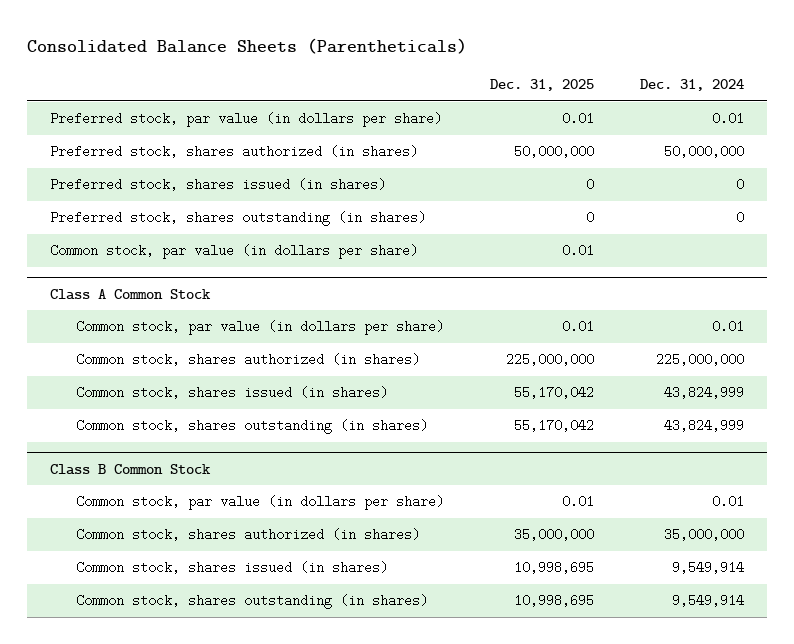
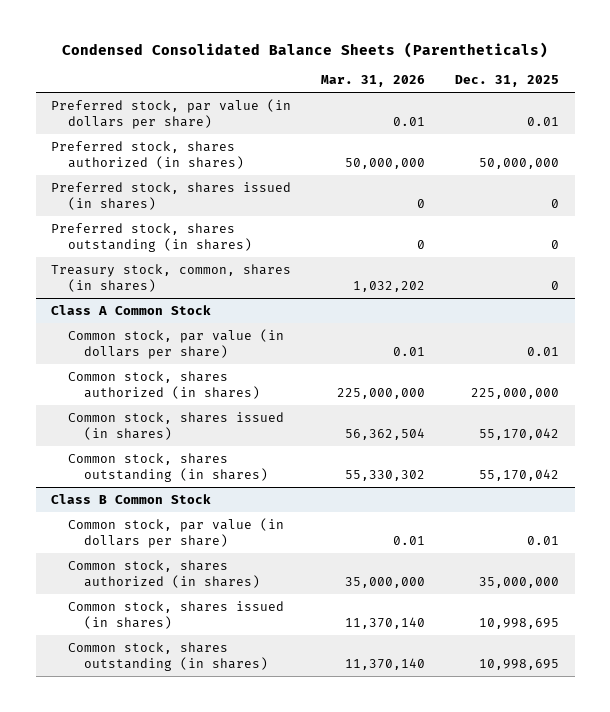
[26,37,467,54] Consolidated Balance Sheets (Parentheticals) -> [62,42,549,59] Condensed Consolidated Balance Sheets (Parentheticals)
[640,79,745,92] Dec. 31, 2024 -> none
none -> [321,75,426,88] Mar. 31, 2026
[49,244,418,260] Common stock, par value (in dollars per share) -> none
none -> [50,263,291,292] Treasury stock, common, shares (in shares)

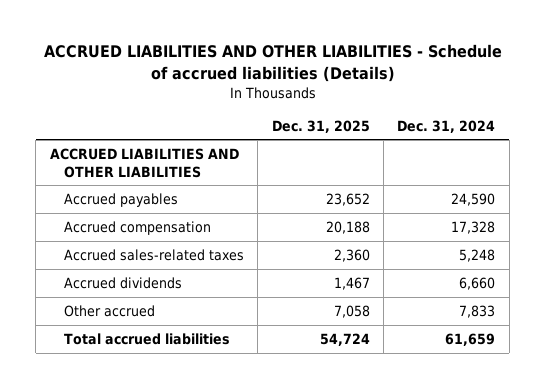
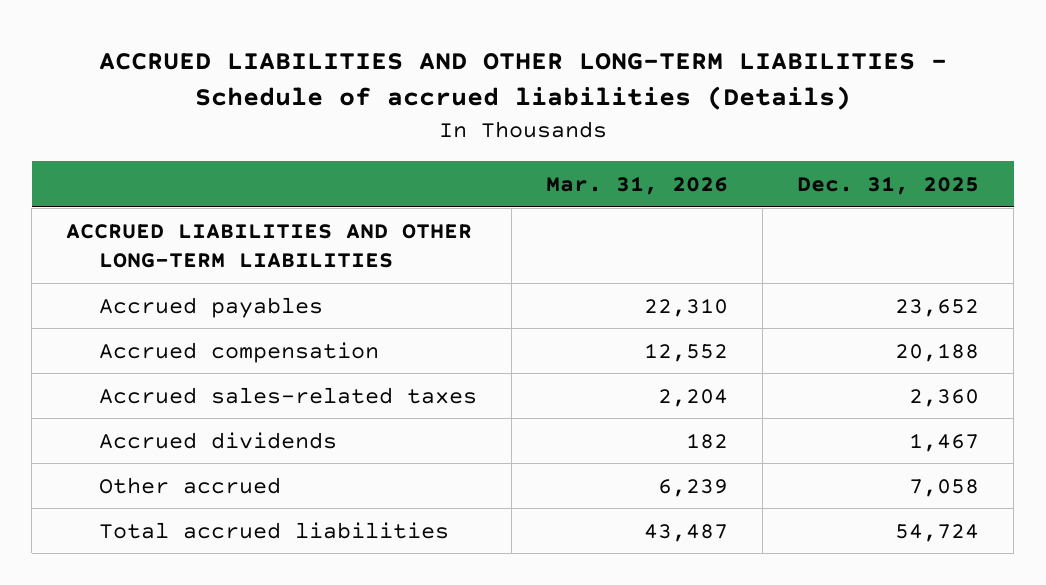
[43,44,502,82] ACCRUED LIABILITIES AND OTHER LIABILITIES - Schedule of accrued liabilities (Details) -> [98,52,947,111] ACCRUED LIABILITIES AND OTHER LONG-TERM LIABILITIES - Schedule of accrued liabilities (Details)
[397,119,496,133] Dec. 31, 2024 -> none
none -> [546,175,729,195] Mar. 31, 2026
[49,147,239,178] ACCRUED LIABILITIES AND OTHER LIABILITIES -> [66,223,473,268] ACCRUED LIABILITIES AND OTHER LONG-TERM LIABILITIES

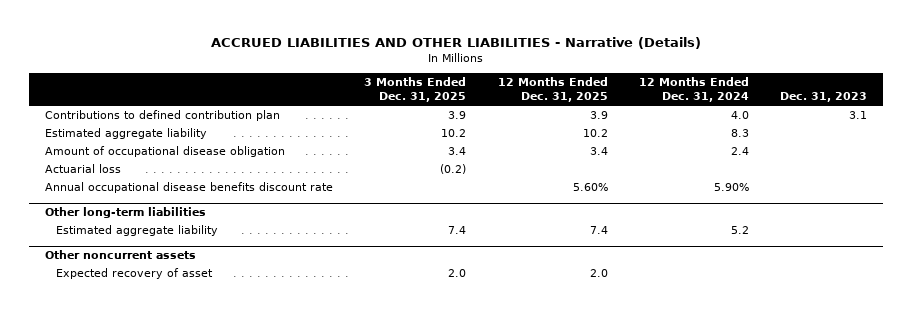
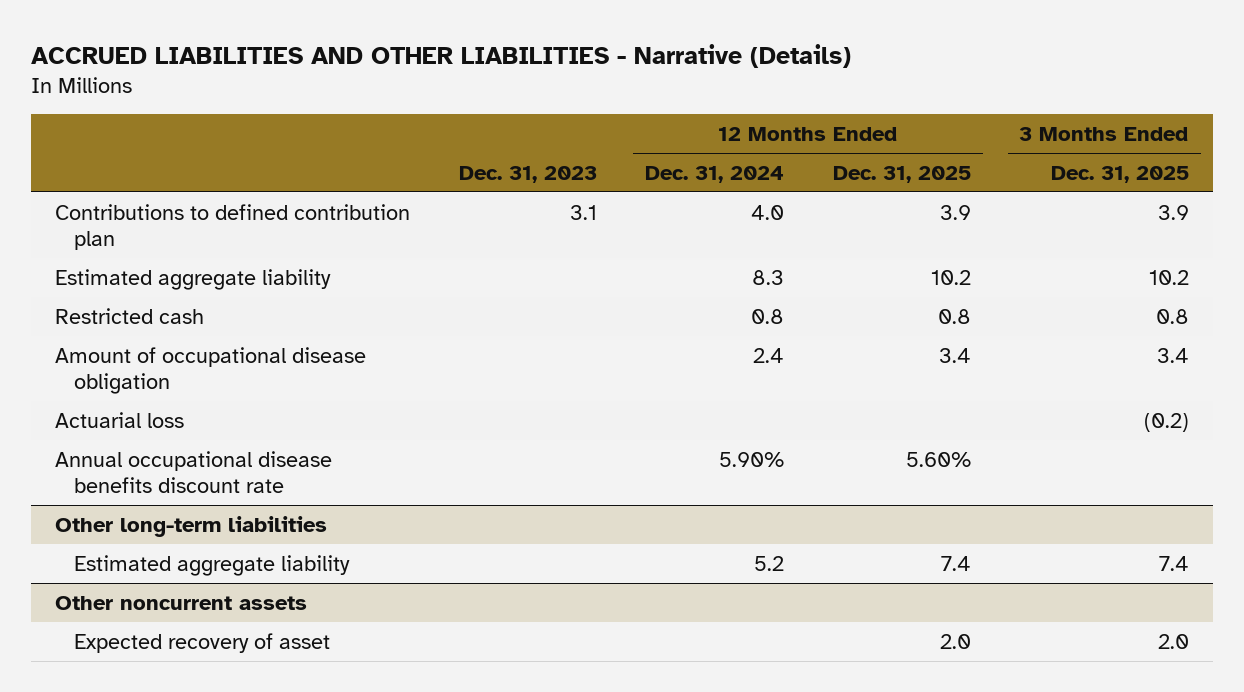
none -> [55,307,205,324] Restricted cash

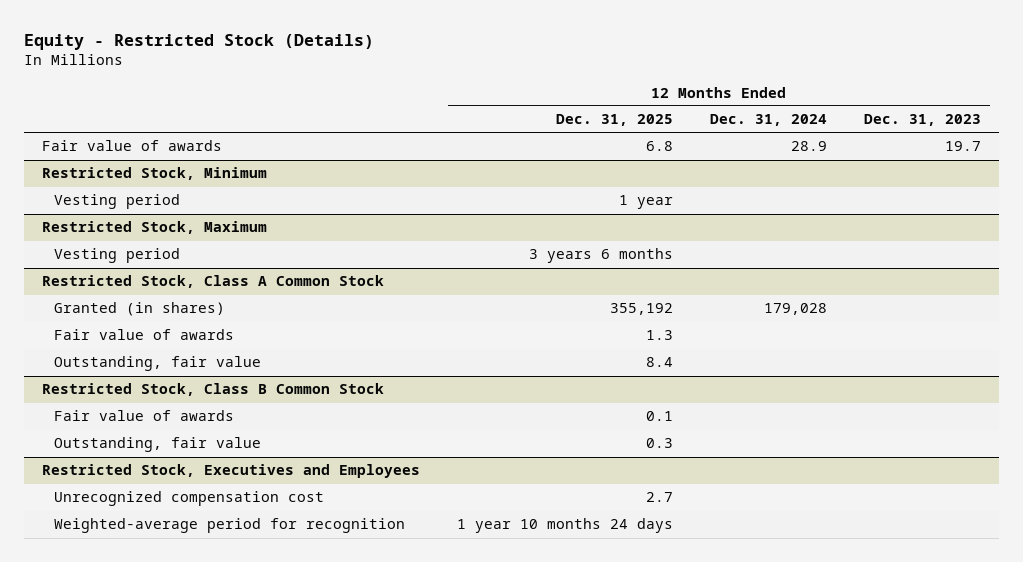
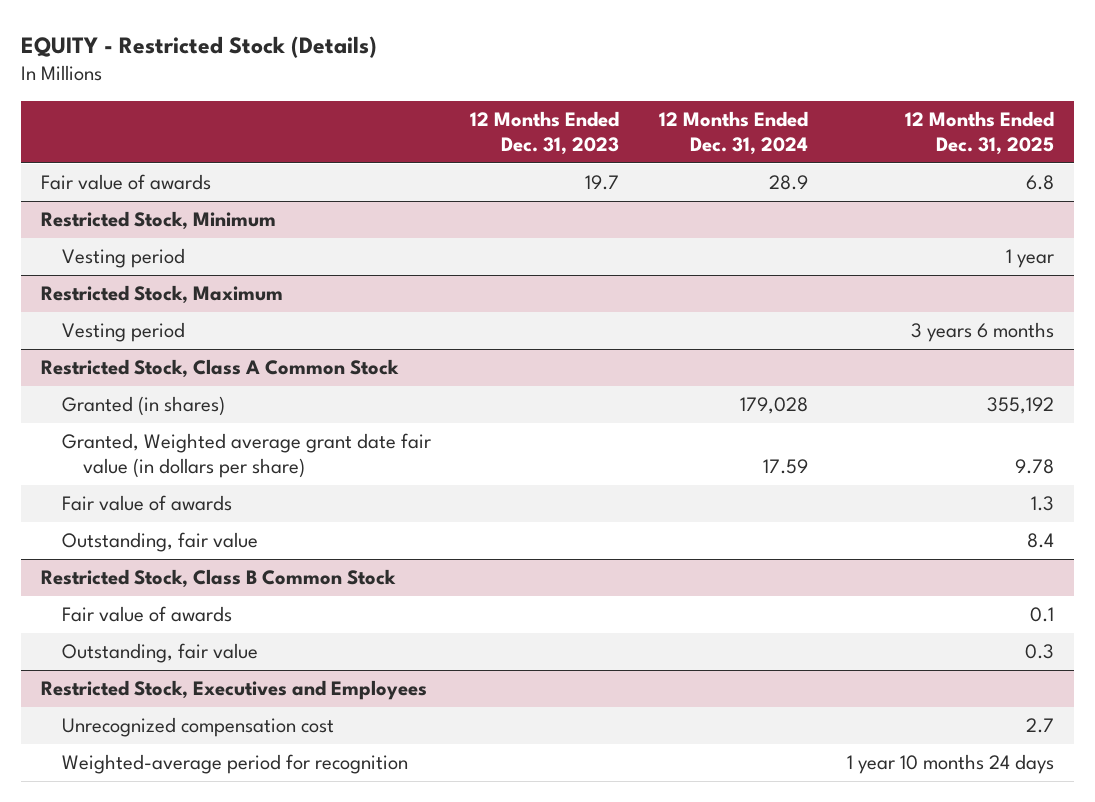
[23,33,374,50] Equity - Restricted Stock (Details) -> [21,35,378,58] EQUITY - Restricted Stock (Details)
none -> [61,433,431,479] Granted, Weighted average grant date fair value (in dollars per share)

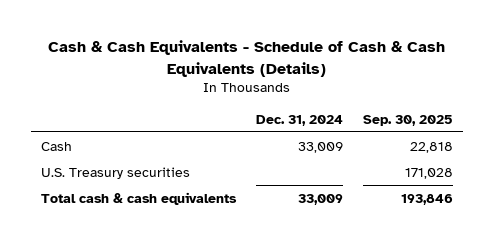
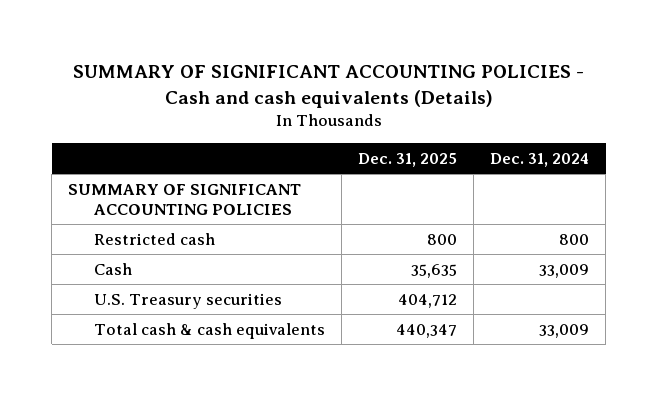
[47,40,445,77] Cash & Cash Equivalents - Schedule of Cash & Cash Equivalents (Details) -> [72,64,584,108] SUMMARY OF SIGNIFICANT ACCOUNTING POLICIES - Cash and cash equivalents (Details)
[362,114,453,126] Sep. 30, 2025 -> none
none -> [358,152,458,167] Dec. 31, 2025
none -> [68,183,302,216] SUMMARY OF SIGNIFICANT ACCOUNTING POLICIES
none -> [94,232,216,245] Restricted cash

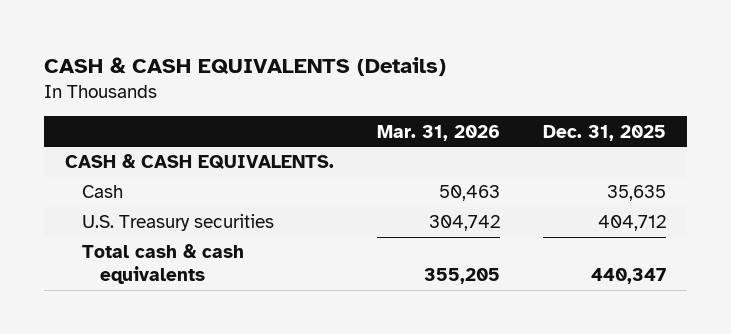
[72,64,584,108] SUMMARY OF SIGNIFICANT ACCOUNTING POLICIES - Cash and cash equivalents (Details) -> [43,56,446,76] CASH & CASH EQUIVALENTS (Details)
[490,152,590,167] Dec. 31, 2024 -> none
none -> [376,124,500,141] Mar. 31, 2026
[68,183,302,216] SUMMARY OF SIGNIFICANT ACCOUNTING POLICIES -> none
[94,232,216,245] Restricted cash -> none
none -> [65,154,335,170] CASH & CASH EQUIVALENTS.

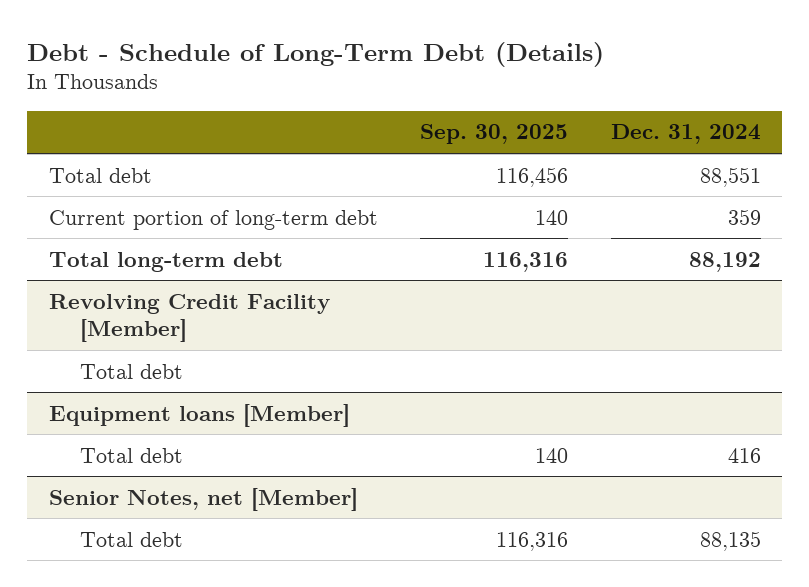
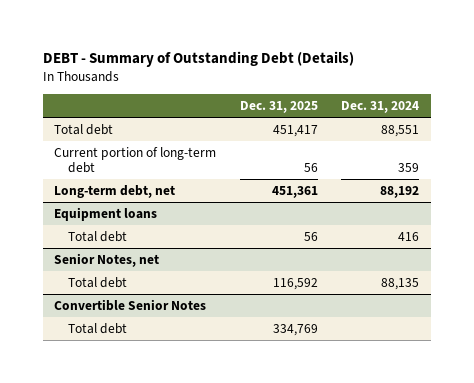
[27,41,605,67] Debt - Schedule of Long-Term Debt (Details) -> [42,51,354,68] DEBT - Summary of Outstanding Debt (Details)
[420,124,569,145] Sep. 30, 2025 -> none
none -> [239,101,318,114] Dec. 31, 2025
[48,293,330,342] Revolving Credit Facility [Member] -> none
[80,363,184,379] Total debt -> none
[48,251,283,272] Total long-term debt -> [54,184,176,198] Long-term debt, net
[48,403,350,427] Equipment loans [Member] -> [54,206,158,221] Equipment loans
[48,487,358,511] Senior Notes, net [Member] -> [54,252,160,267] Senior Notes, net
none -> [54,298,207,311] Convertible Senior Notes
none -> [67,322,127,334] Total debt

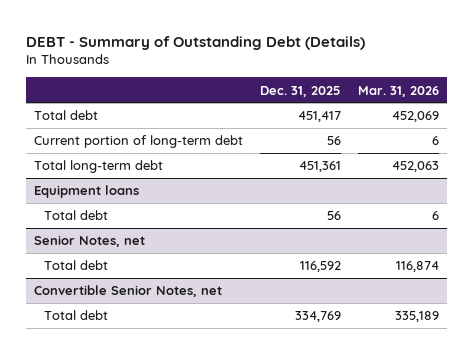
[341,101,420,114] Dec. 31, 2024 -> none
none -> [357,85,439,97] Mar. 31, 2026
[54,184,176,198] Long-term debt, net -> [34,160,164,174] Total long-term debt
[54,298,207,311] Convertible Senior Notes -> [34,285,223,298] Convertible Senior Notes, net

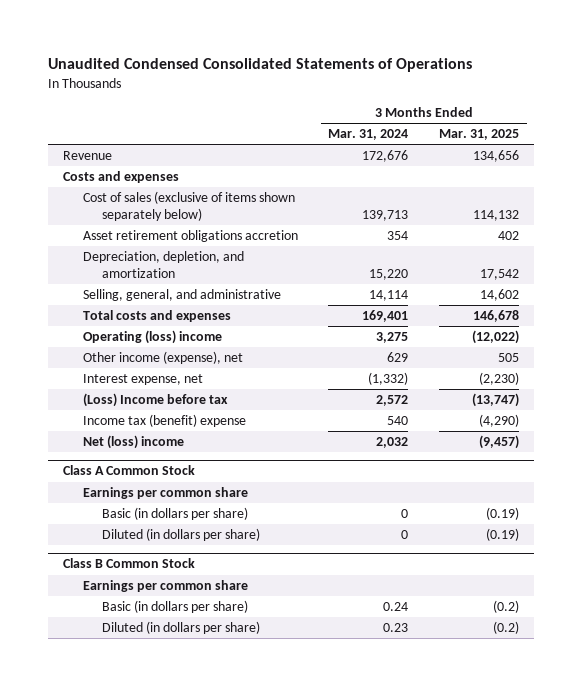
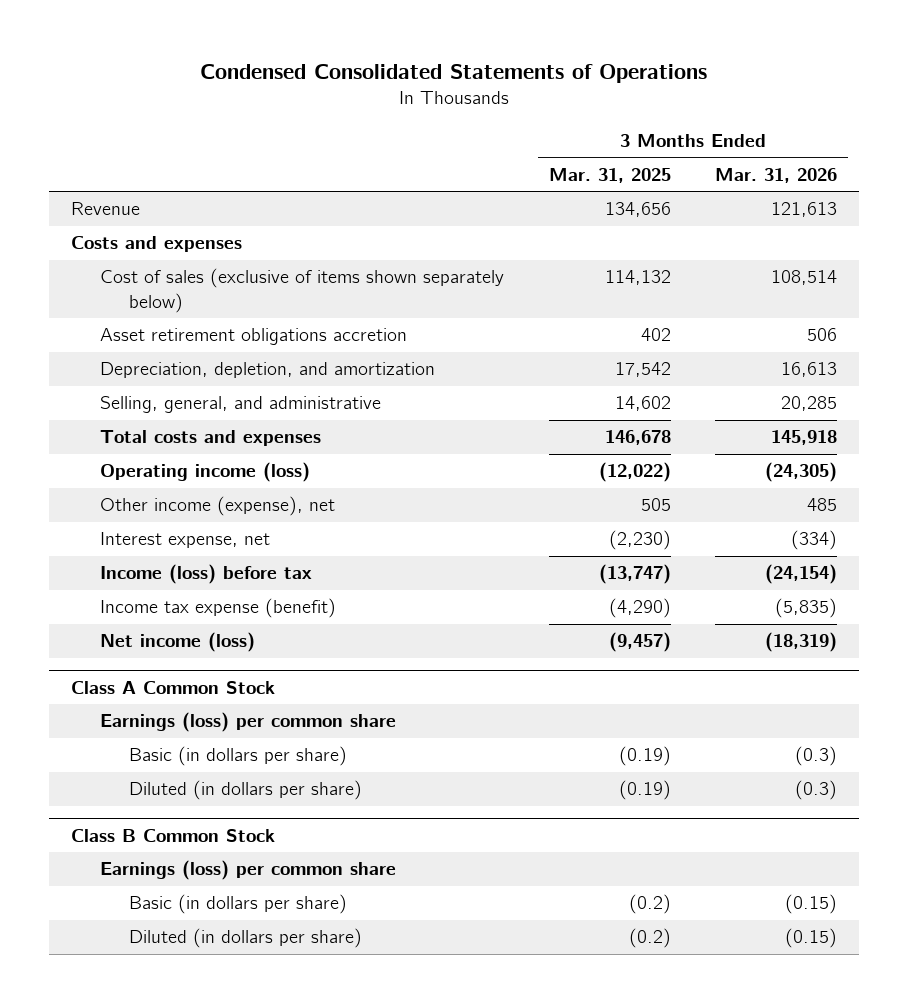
[48,58,473,73] Unaudited Condensed Consolidated Statements of Operations -> [200,63,708,83] Condensed Consolidated Statements of Operations
[328,129,409,141] Mar. 31, 2024 -> none
none -> [714,167,837,183] Mar. 31, 2026
[82,330,222,345] Operating (loss) income -> [100,462,311,483] Operating income (loss)
[82,393,228,408] (Loss) Income before tax -> [100,564,313,585] Income (loss) before tax
[82,414,246,428] Income tax (benefit) expense -> [100,598,337,619] Income tax expense (benefit)
[82,435,184,450] Net (loss) income -> [100,632,256,653] Net income (loss)
[82,487,248,500] Earnings per common share -> [100,712,397,733] Earnings (loss) per common share
[82,580,248,593] Earnings per common share -> [100,860,397,881] Earnings (loss) per common share

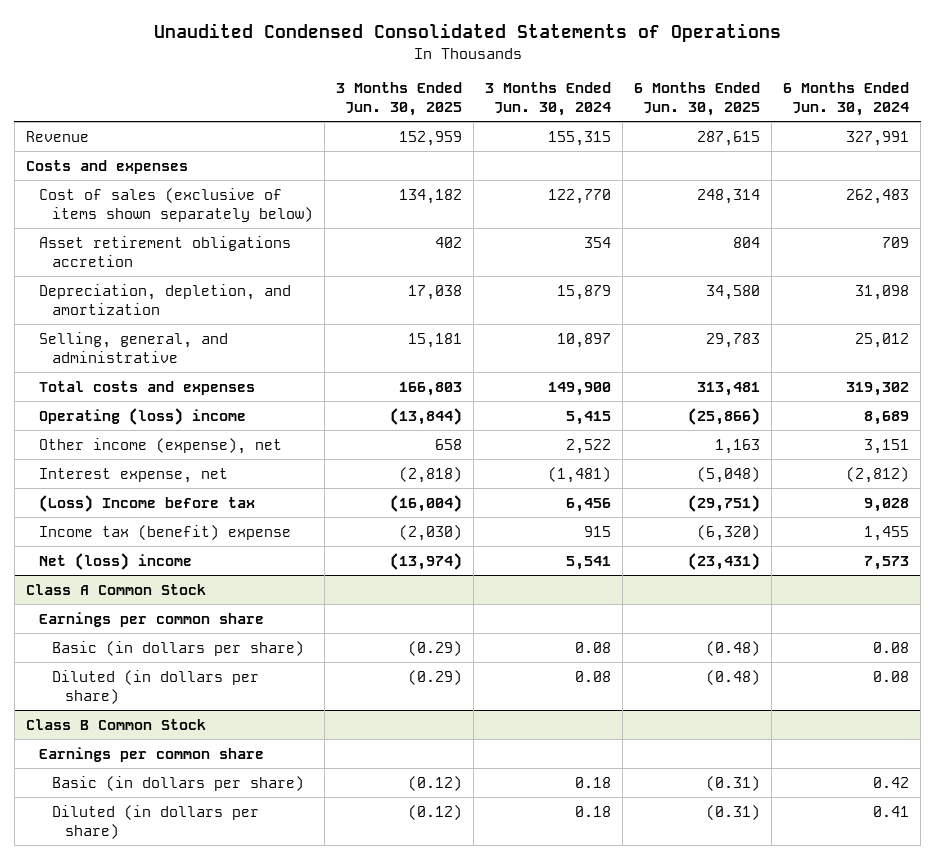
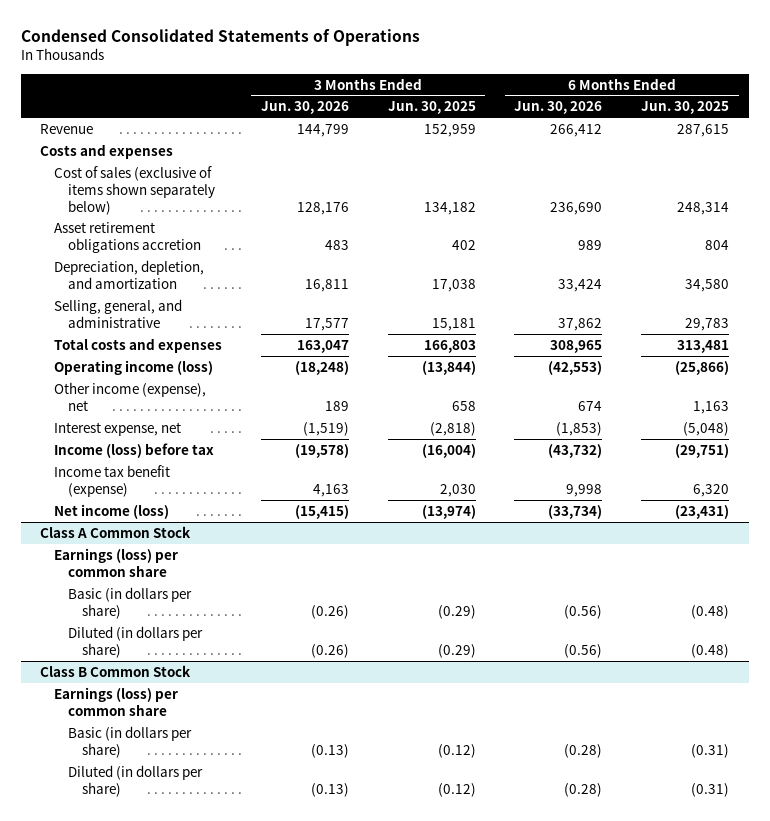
[153,23,781,43] Unaudited Condensed Consolidated Statements of Operations -> [21,29,421,47] Condensed Consolidated Statements of Operations
[485,82,612,117] 3 Months Ended Jun. 30, 2024 -> none
[783,82,910,117] 6 Months Ended Jun. 30, 2024 -> none
none -> [261,101,350,115] Jun. 30, 2026
none -> [514,101,603,115] Jun. 30, 2026
[38,407,246,425] Operating (loss) income -> [54,359,214,375] Operating income (loss)
[38,494,255,512] (Loss) Income before tax -> [54,442,215,458] Income (loss) before tax
[38,524,291,540] Income tax (benefit) expense -> [54,464,171,497] Income tax benefit (expense)
[399,524,463,541] (2,030) -> [439,483,476,497] 2,030
[697,524,761,541] (6,320) -> [693,483,730,497] 6,320
[38,552,192,570] Net (loss) income -> [54,503,170,519] Net income (loss)
[38,611,264,627] Earnings per common share -> [54,547,179,577] Earnings (loss) per common share
[38,746,264,762] Earnings per common share -> [54,686,179,716] Earnings (loss) per common share

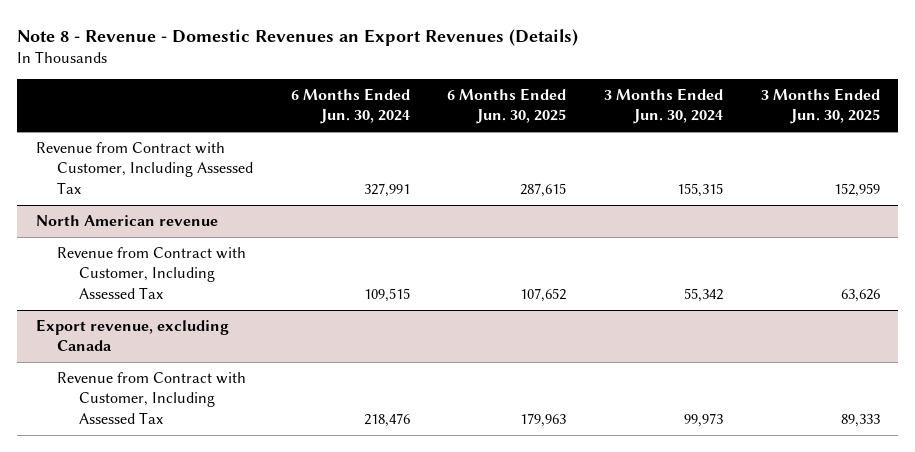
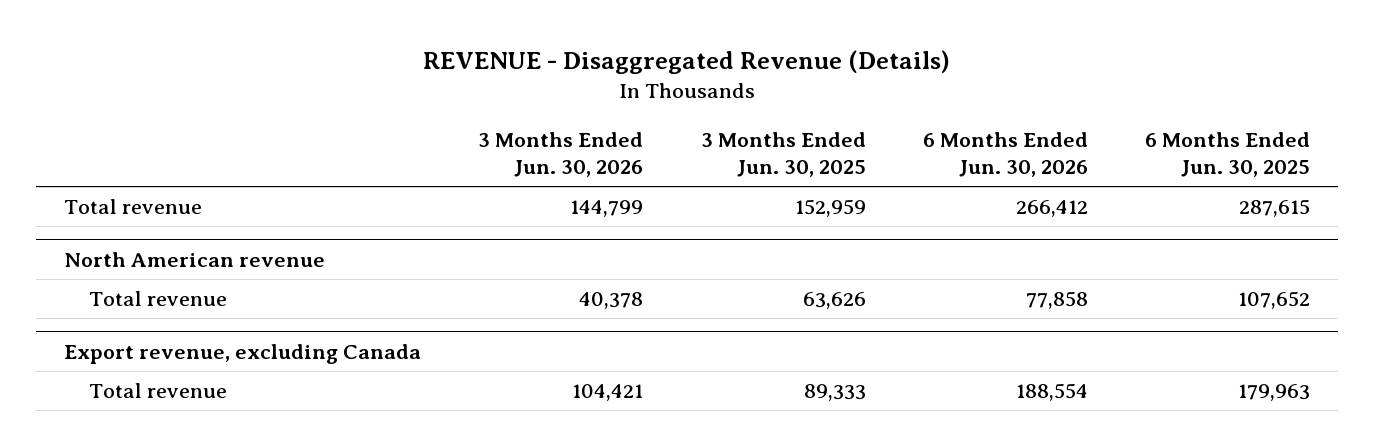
[16,28,578,46] Note 8 - Revenue - Domestic Revenues an Export Revenues (Details) -> [423,50,951,75] REVENUE - Disaggregated Revenue (Details)
[290,87,410,125] 6 Months Ended Jun. 30, 2024 -> none
[604,87,724,125] 3 Months Ended Jun. 30, 2024 -> none
none -> [478,131,644,178] 3 Months Ended Jun. 30, 2026
none -> [922,131,1088,178] 6 Months Ended Jun. 30, 2026
[35,142,254,194] Revenue from Contract with Customer, Including Assessed Tax -> [64,198,203,214] Total revenue
[57,247,247,299] Revenue from Contract with Customer, Including Assessed Tax -> [88,290,227,306] Total revenue
[57,372,247,424] Revenue from Contract with Customer, Including Assessed Tax -> [88,382,227,398] Total revenue

